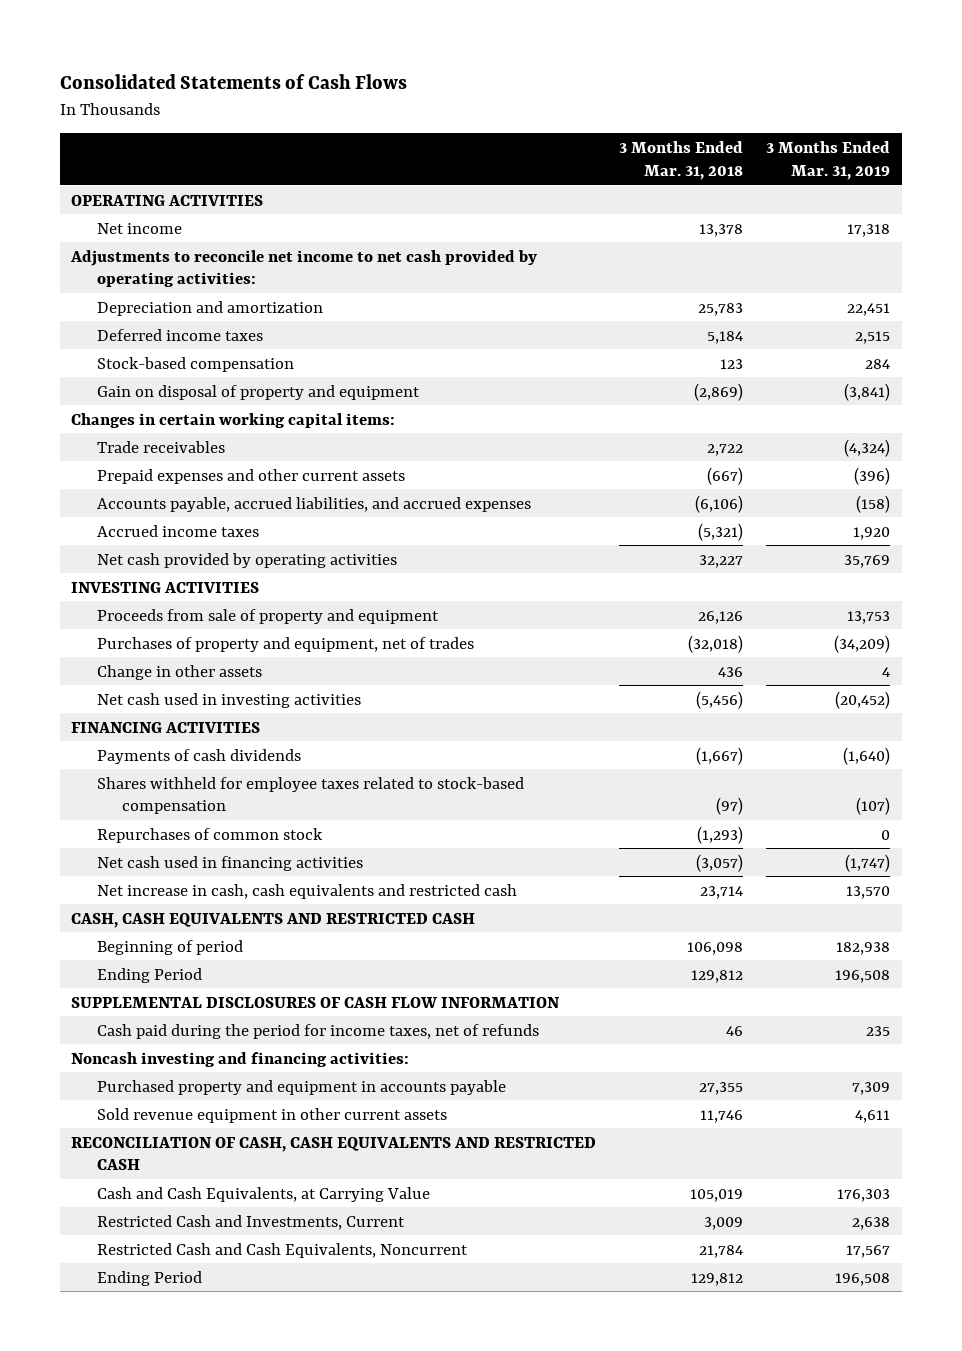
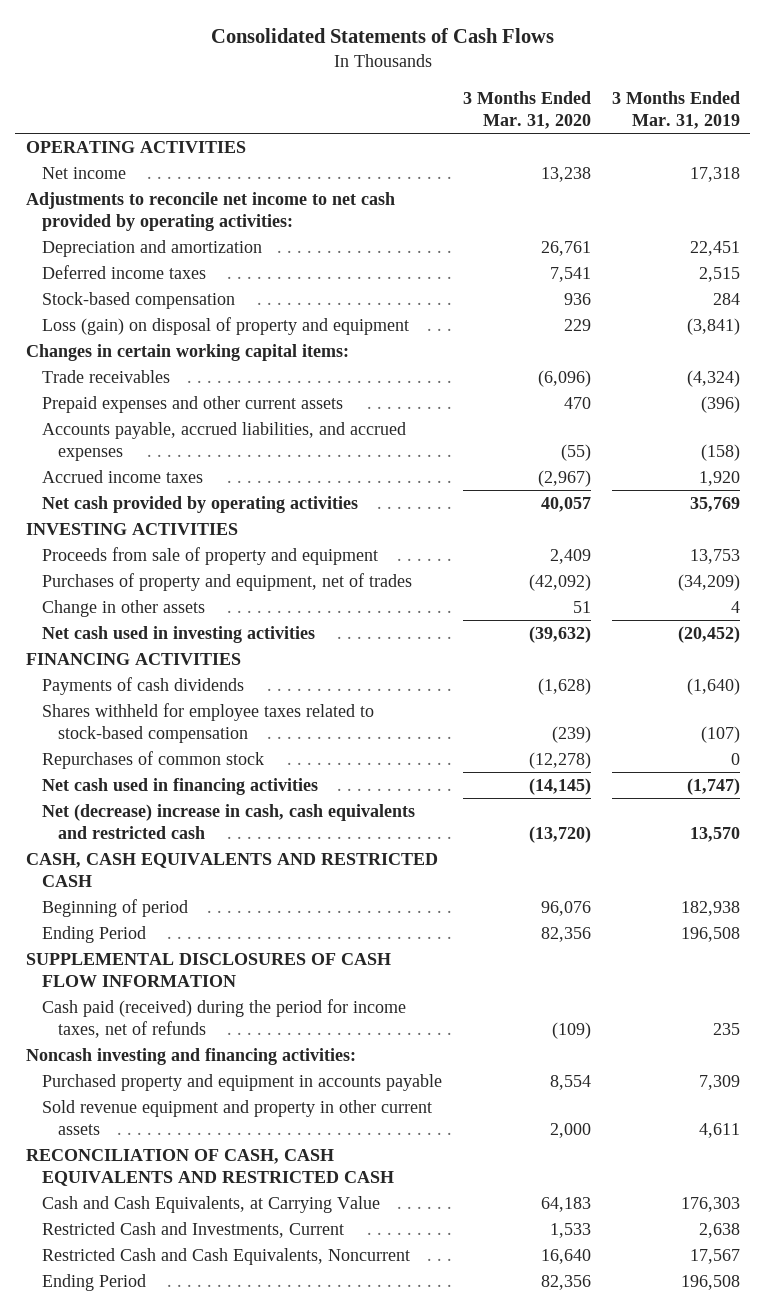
[619,140,744,180] 3 Months Ended Mar. 31, 2018 -> none
none -> [462,91,591,130] 3 Months Ended Mar. 31, 2020
[96,384,420,400] Gain on disposal of property and equipment -> [41,317,409,336] Loss (gain) on disposal of property and equipment
[96,883,517,899] Net increase in cash, cash equivalents and restricted cash -> [41,804,415,839] Net (decrease) increase in cash, cash equivalents and restricted cash
[96,1023,539,1039] Cash paid during the period for income taxes, net of refunds -> [41,999,406,1038] Cash paid (received) during the period for income taxes, net of refunds
[96,1107,447,1123] Sold revenue equipment in other current assets -> [41,1100,432,1135] Sold revenue equipment and property in other current assets

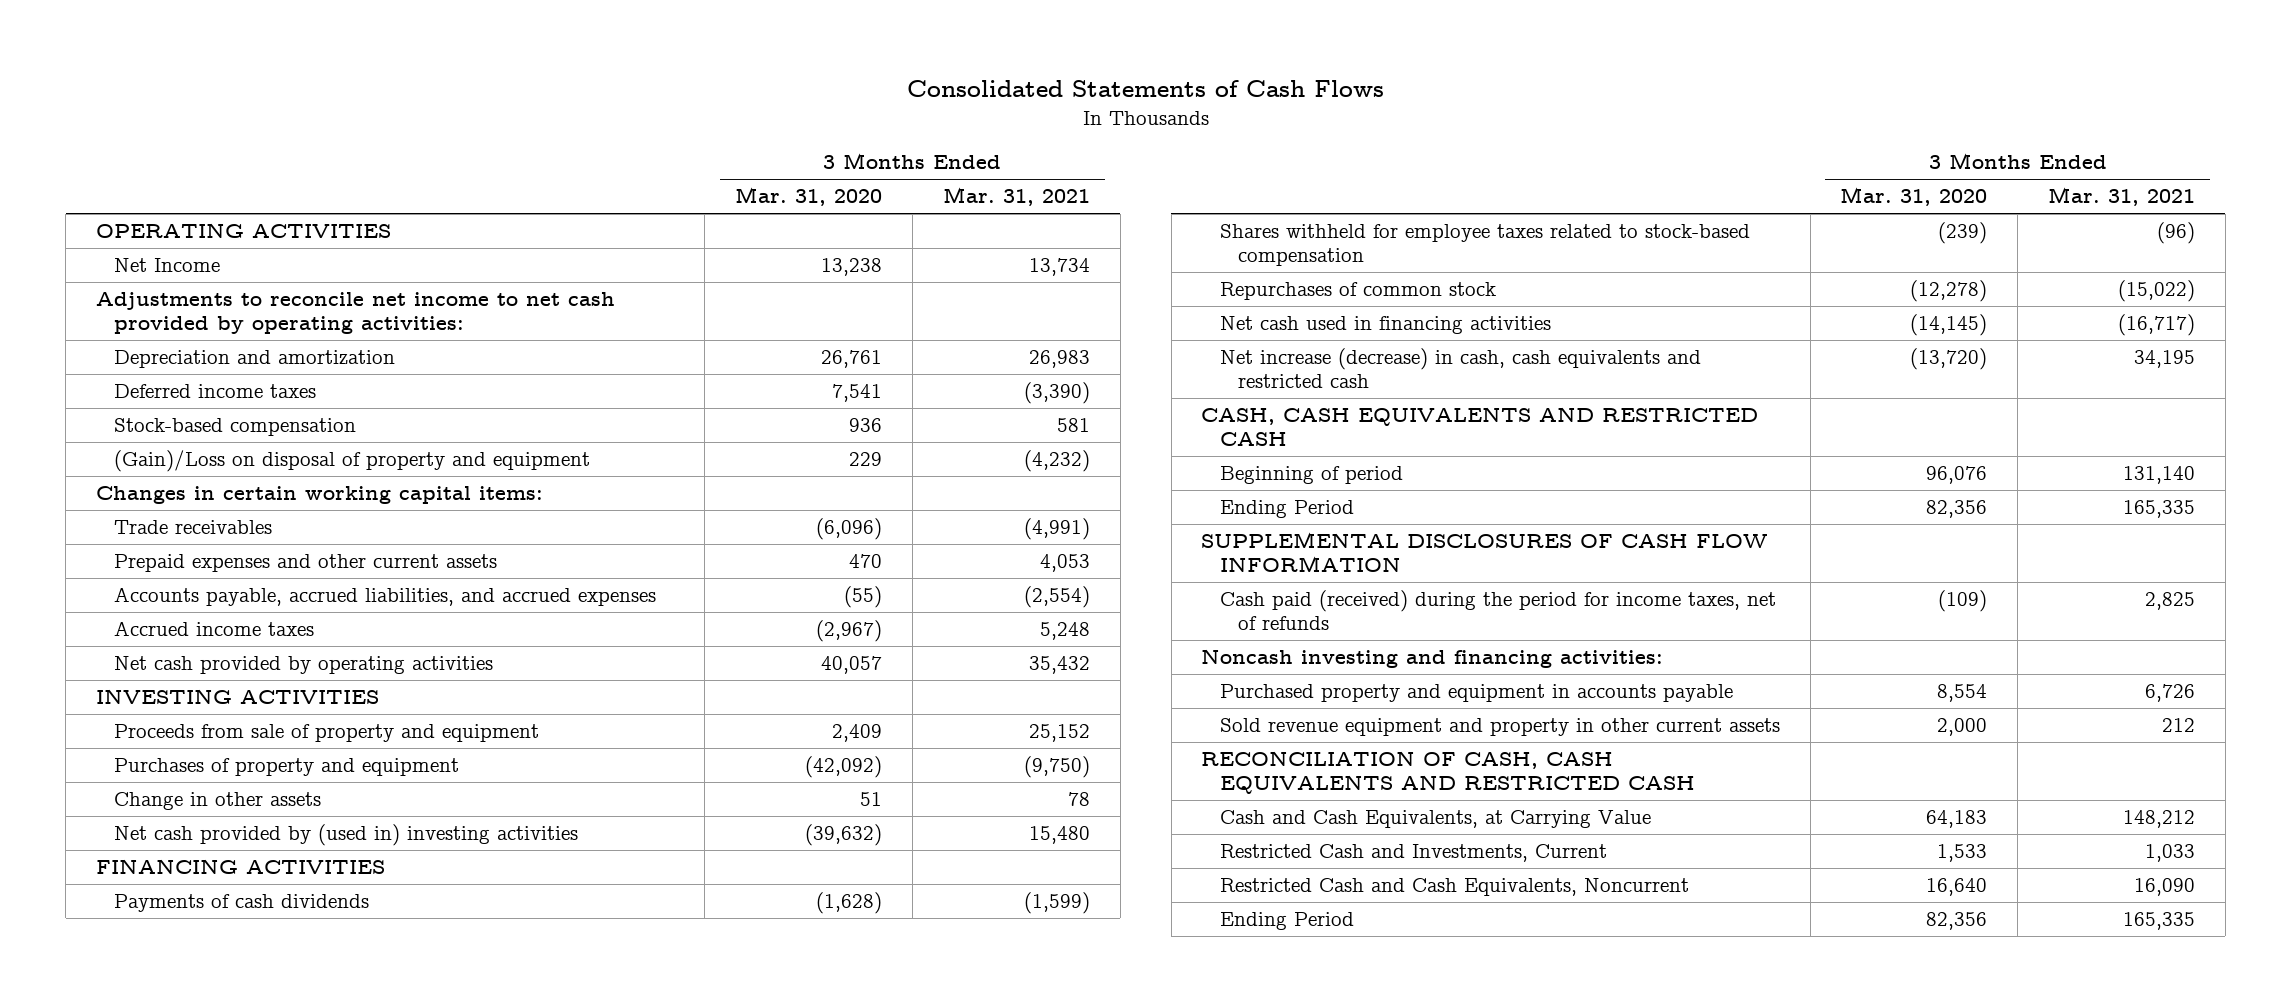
[611,91,740,130] 3 Months Ended Mar. 31, 2019 -> none
none -> [942,187,1090,207] Mar. 31, 2021
[41,167,126,180] Net income -> [114,257,221,272] Net Income
[41,317,409,336] Loss (gain) on disposal of property and equipment -> [114,449,591,472] (Gain)/Loss on disposal of property and equipment
[41,573,412,592] Purchases of property and equipment, net of trades -> [114,757,460,776] Purchases of property and equipment
[41,626,315,644] Net cash used in investing activities -> [114,823,579,846] Net cash provided by (used in) investing activities
[41,804,415,839] Net (decrease) increase in cash, cash equivalents and restricted cash -> [1219,347,1701,389] Net increase (decrease) in cash, cash equivalents and restricted cash

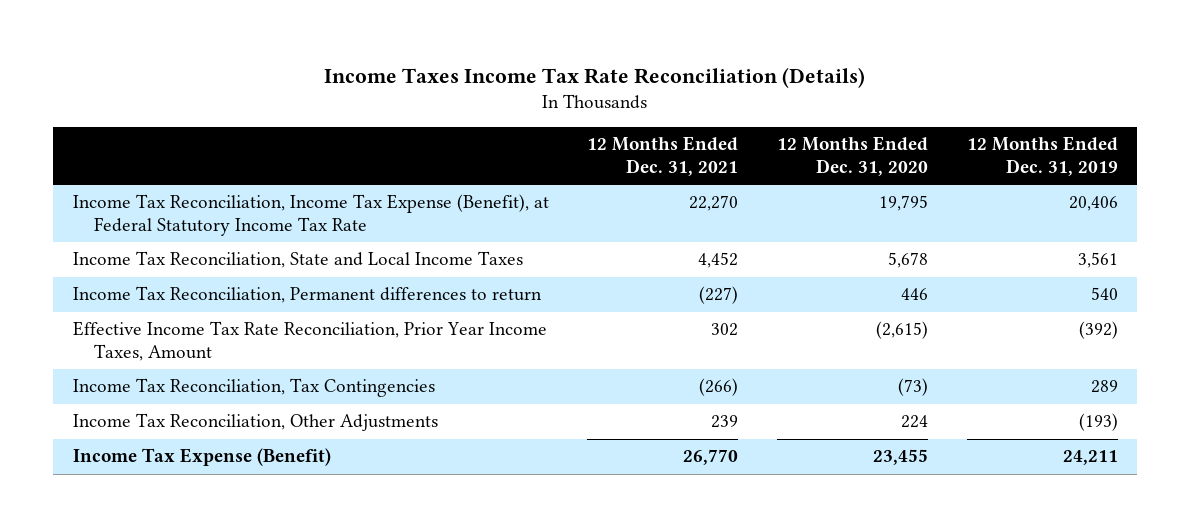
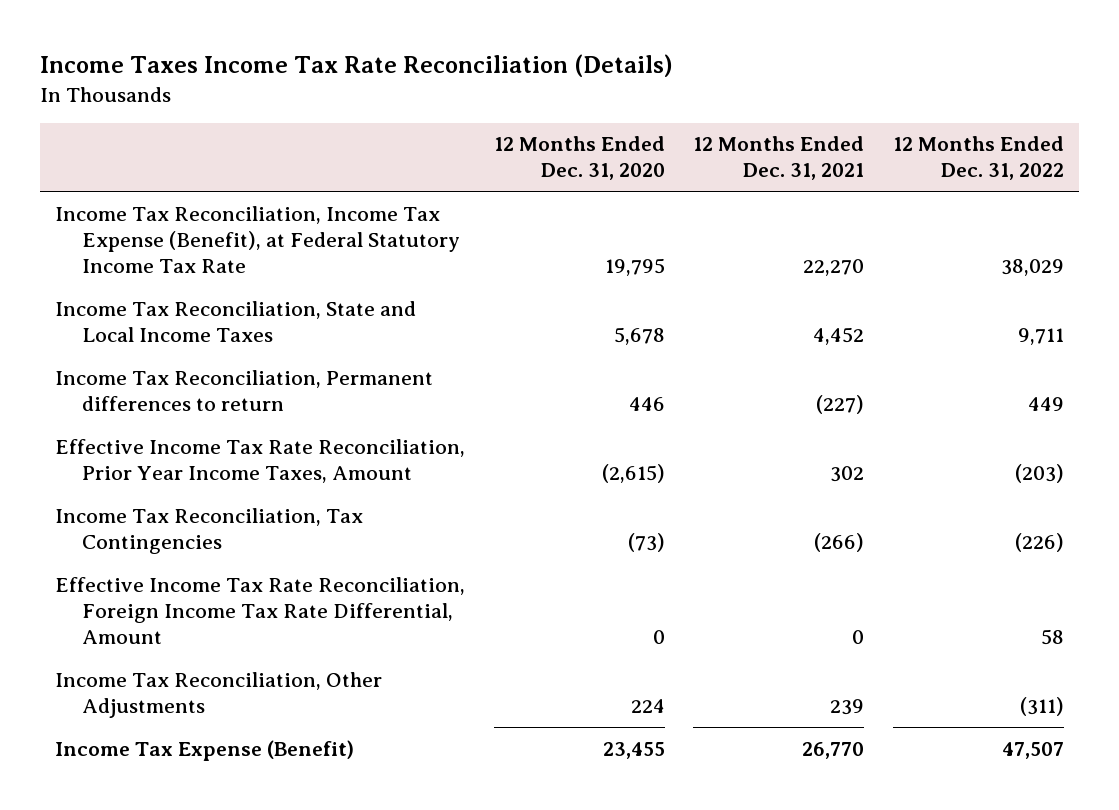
[966,136,1118,176] 12 Months Ended Dec. 31, 2019 -> none
none -> [893,136,1065,181] 12 Months Ended Dec. 31, 2022
none -> [54,576,465,644] Effective Income Tax Rate Reconciliation, Foreign Income Tax Rate Differential, Amount

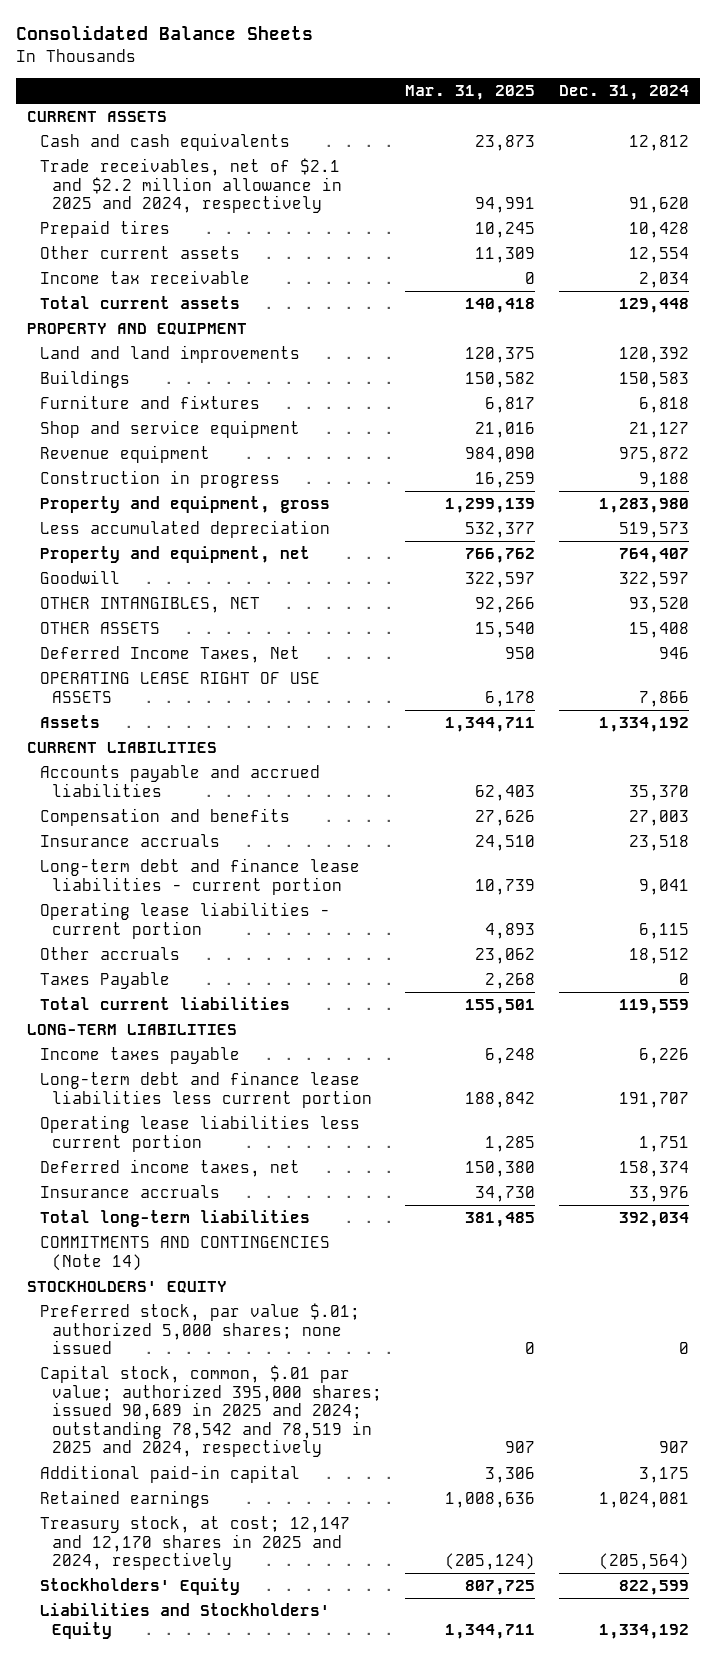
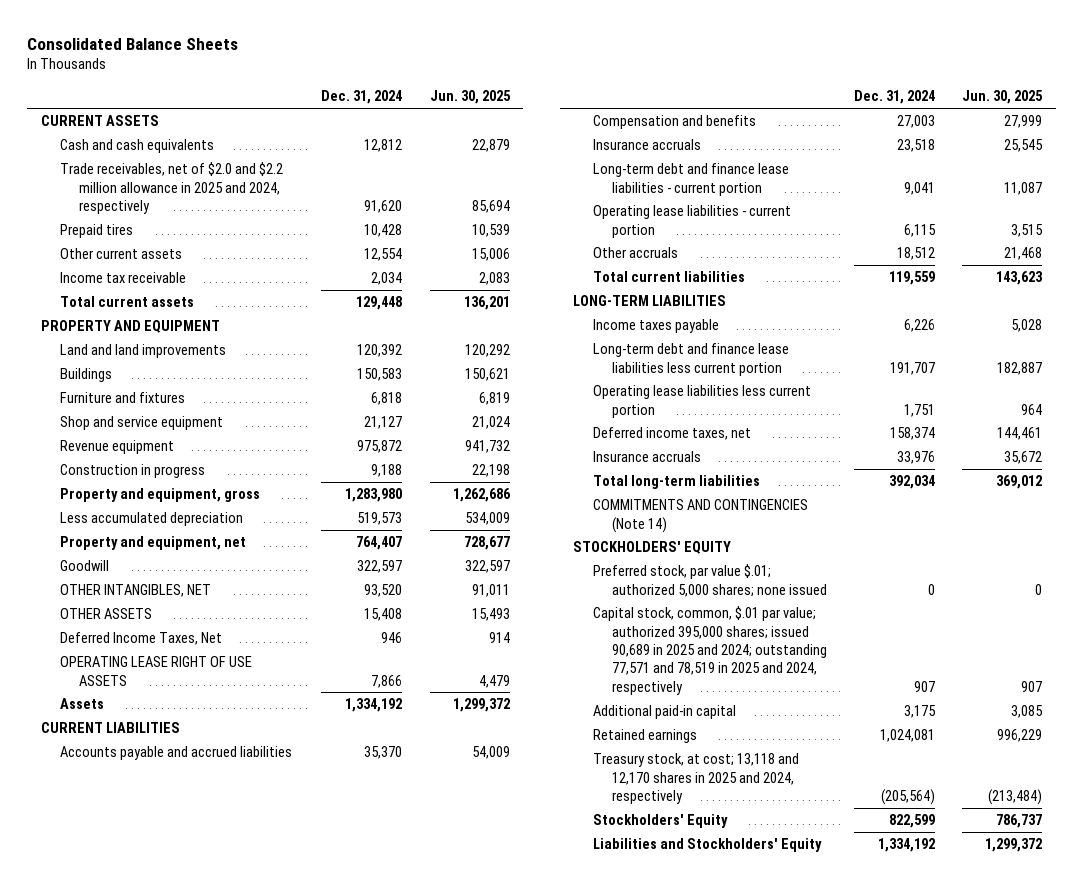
[405,84,536,100] Mar. 31, 2025 -> none
none -> [429,90,511,105] Jun. 30, 2025
[39,158,342,214] Trade receivables, net of $2.1 and $2.2 million allowance in 2025 and 2024, respectively -> [59,162,283,215] Trade receivables, net of $2.0 and $2.2 million allowance in 2025 and 2024, respectively
[39,972,170,990] Taxes Payable -> none
[39,1365,382,1458] Capital stock, common, $.01 par value; authorized 395,000 shares; issued 90,689 in 2025 and 2024; outstanding 78,542 and 78,519 in 2025 and 2024, respectively -> [592,606,828,695] Capital stock, common, $.01 par value; authorized 395,000 shares; issued 90,689 in 2025 and 2024; outstanding 77,571 and 78,519 in 2025 and 2024, respectively
[39,1516,350,1571] Treasury stock, at cost; 12,147 and 12,170 shares in 2025 and 2024, respectively -> [592,753,799,805] Treasury stock, at cost; 13,118 and 12,170 shares in 2025 and 2024, respectively

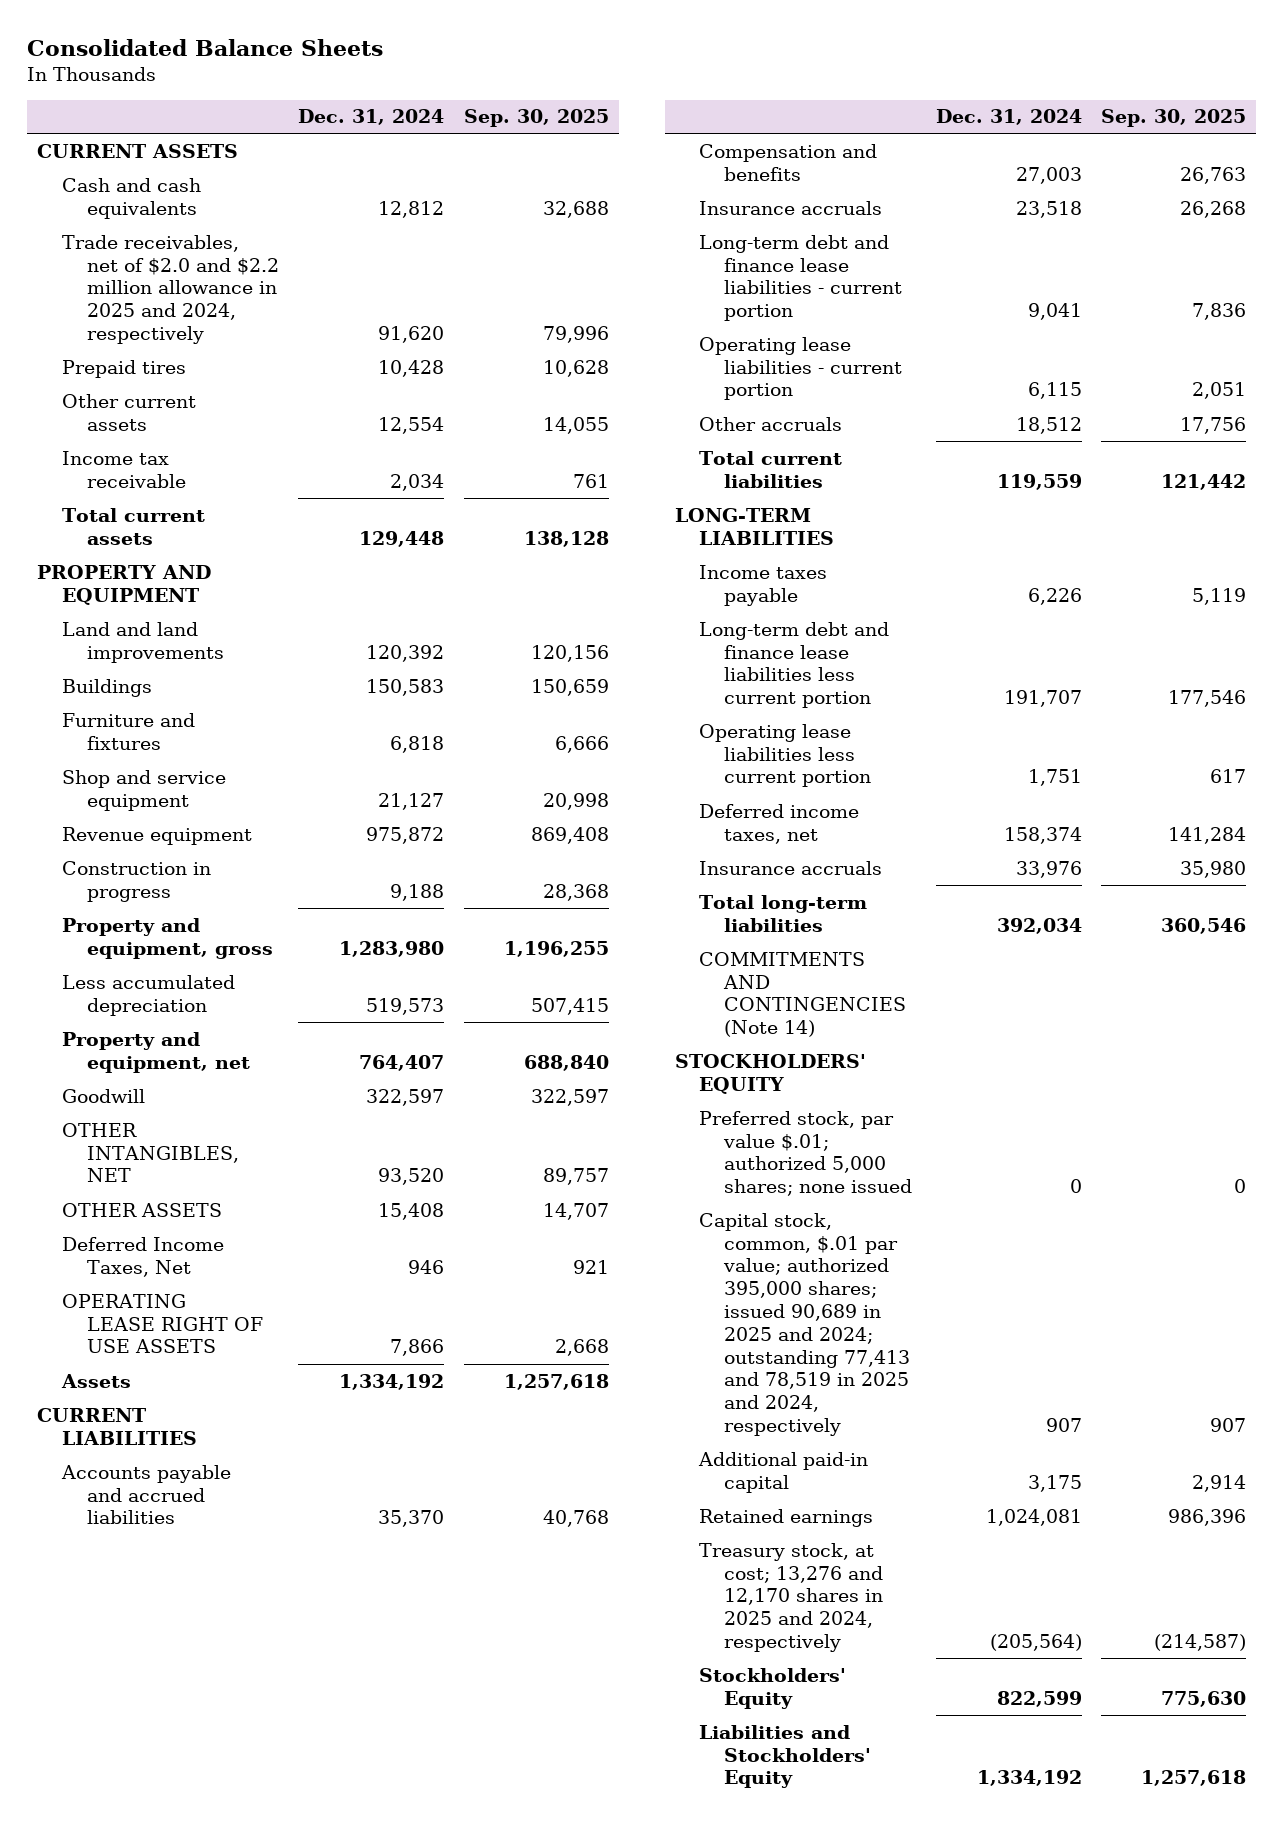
[429,90,511,105] Jun. 30, 2025 -> none
none -> [463,109,609,128] Sep. 30, 2025
[592,606,828,695] Capital stock, common, $.01 par value; authorized 395,000 shares; issued 90,689 in 2025 and 2024; outstanding 77,571 and 78,519 in 2025 and 2024, respectively -> [699,1212,911,1437] Capital stock, common, $.01 par value; authorized 395,000 shares; issued 90,689 in 2025 and 2024; outstanding 77,413 and 78,519 in 2025 and 2024, respectively
[592,753,799,805] Treasury stock, at cost; 13,118 and 12,170 shares in 2025 and 2024, respectively -> [699,1542,884,1652] Treasury stock, at cost; 13,276 and 12,170 shares in 2025 and 2024, respectively

